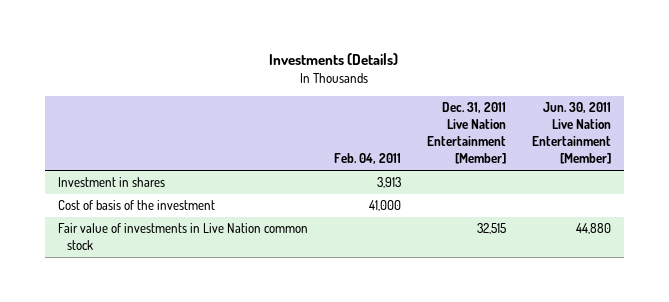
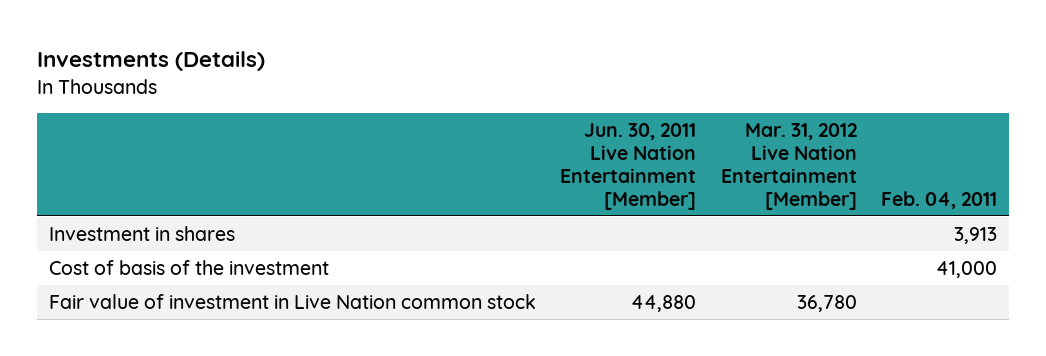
[426,102,506,165] Dec. 31, 2011 Live Nation Entertainment [Member] -> none
none -> [720,123,857,210] Mar. 31, 2012 Live Nation Entertainment [Member]
[57,223,308,251] Fair value of investments in Live Nation common stock -> [49,293,537,309] Fair value of investment in Live Nation common stock

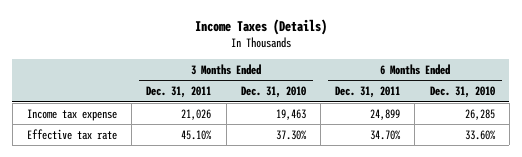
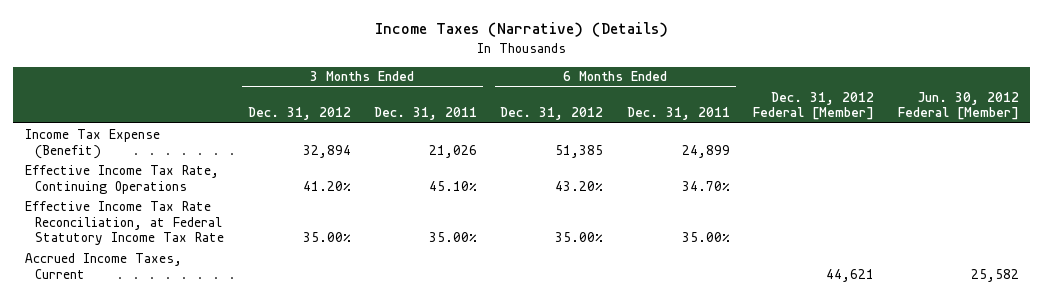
[194,19,327,36] Income Taxes (Details) -> [374,22,668,38] Income Taxes (Narrative) (Details)
[240,86,306,99] Dec. 31, 2010 -> none
[429,86,495,99] Dec. 31, 2010 -> none
none -> [247,107,351,121] Dec. 31, 2012
none -> [500,107,604,121] Dec. 31, 2012
none -> [753,91,875,121] Dec. 31, 2012 Federal [Member]
none -> [897,91,1019,121] Jun. 30, 2012 Federal [Member]
[27,108,118,121] Income tax expense -> [24,128,160,159] Income Tax Expense (Benefit)
[27,128,118,140] Effective tax rate -> [24,164,219,194] Effective Income Tax Rate, Continuing Operations
none -> [24,200,225,246] Effective Income Tax Rate Reconciliation, at Federal Statutory Income Tax Rate
none -> [24,252,182,279] Accrued Income Taxes, Current

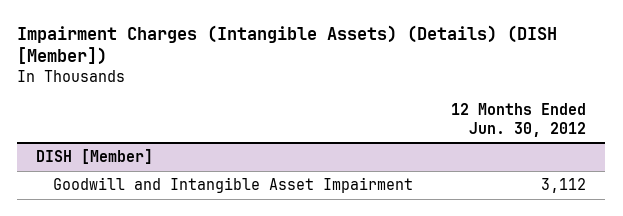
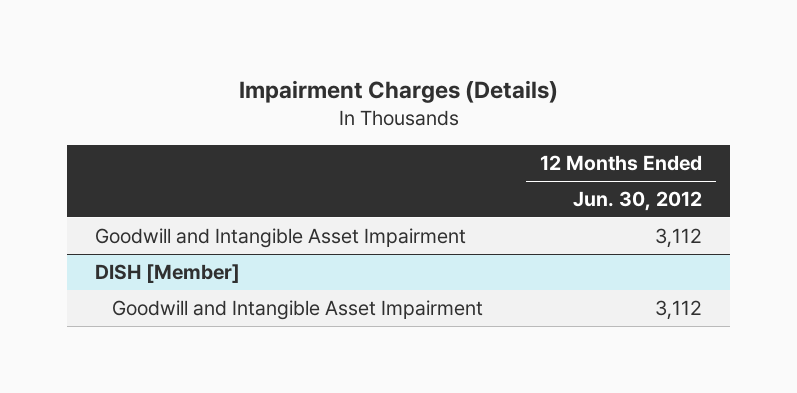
[17,24,558,66] Impairment Charges (Intangible Assets) (Details) (DISH [Member]) -> [238,80,558,104] Impairment Charges (Details)
none -> [95,228,467,249] Goodwill and Intangible Asset Impairment

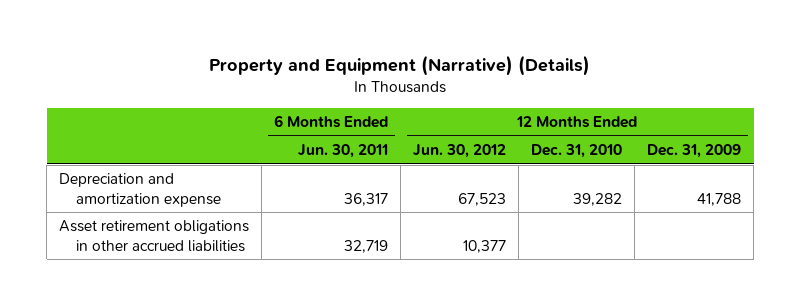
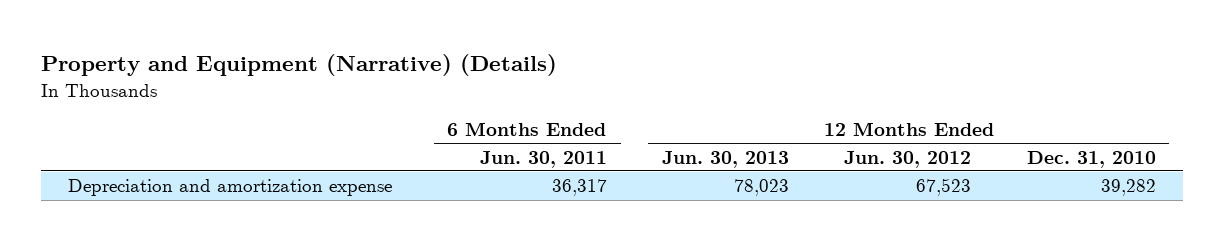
[647,144,742,159] Dec. 31, 2009 -> none
none -> [661,150,789,168] Jun. 30, 2013
[59,220,250,252] Asset retirement obligations in other accrued liabilities -> none

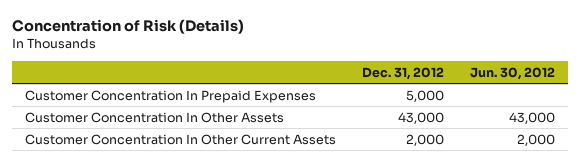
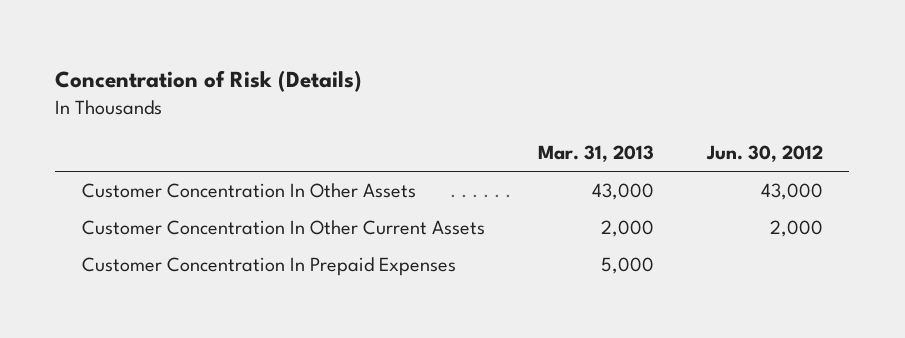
[361,66,444,80] Dec. 31, 2012 -> none
none -> [537,144,654,162] Mar. 31, 2013
[24,89,316,103] Customer Concentration In Prepaid Expenses -> [81,257,456,277] Customer Concentration In Prepaid Expenses

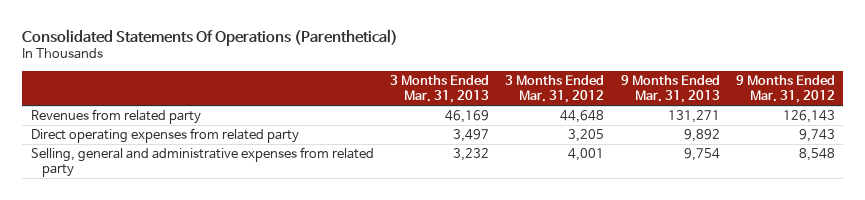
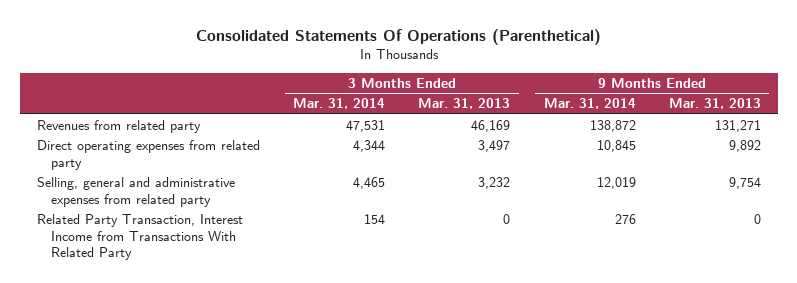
[505,74,605,103] 3 Months Ended Mar. 31, 2012 -> none
[735,74,835,103] 9 Months Ended Mar. 31, 2012 -> none
none -> [292,98,385,110] Mar. 31, 2014
none -> [543,98,636,110] Mar. 31, 2014
none -> [36,213,243,261] Related Party Transaction, Interest Income from Transactions With Related Party

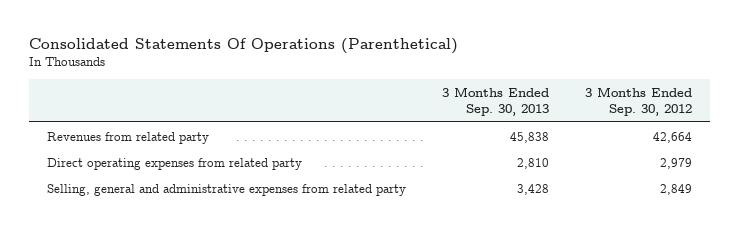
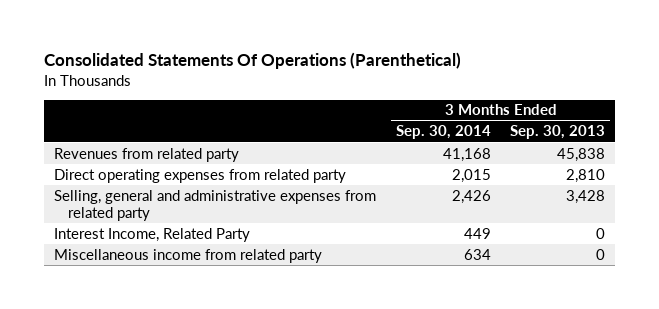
[585,86,693,117] 3 Months Ended Sep. 30, 2012 -> none
none -> [395,125,491,140] Sep. 30, 2014
none -> [53,227,250,242] Interest Income, Related Party
none -> [53,248,322,263] Miscellaneous income from related party

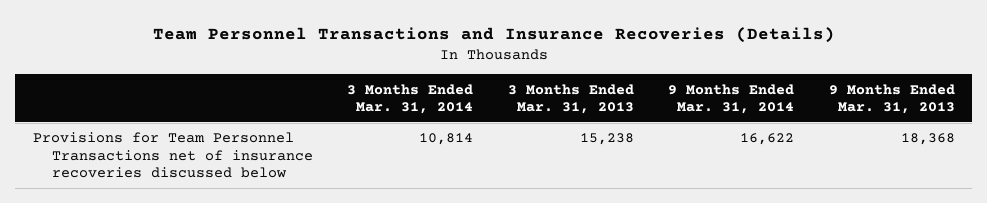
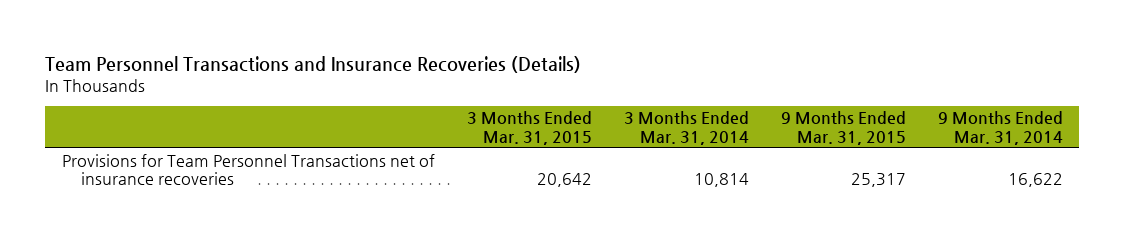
[507,83,634,115] 3 Months Ended Mar. 31, 2013 -> none
[828,83,955,115] 9 Months Ended Mar. 31, 2013 -> none
none -> [466,111,592,145] 3 Months Ended Mar. 31, 2015
none -> [780,111,906,145] 9 Months Ended Mar. 31, 2015
[32,132,313,179] Provisions for Team Personnel Transactions net of insurance recoveries discussed below -> [61,153,435,186] Provisions for Team Personnel Transactions net of insurance recoveries

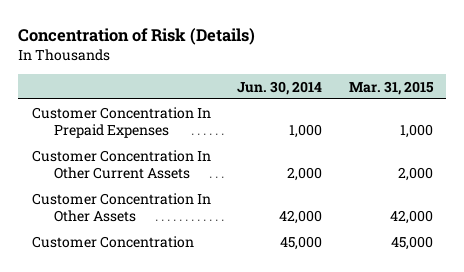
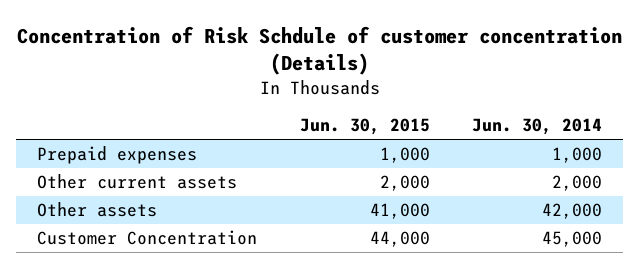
[18,27,256,45] Concentration of Risk (Details) -> [16,26,622,76] Concentration of Risk Schdule of customer concentration (Details)
[348,80,434,95] Mar. 31, 2015 -> none
none -> [299,118,430,136] Jun. 30, 2015
[31,106,211,139] Customer Concentration In Prepaid Expenses -> [37,146,198,165] Prepaid expenses
[31,149,211,180] Customer Concentration In Other Current Assets -> [37,174,238,190] Other current assets
[31,192,211,223] Customer Concentration In Other Assets -> [37,202,158,218] Other assets

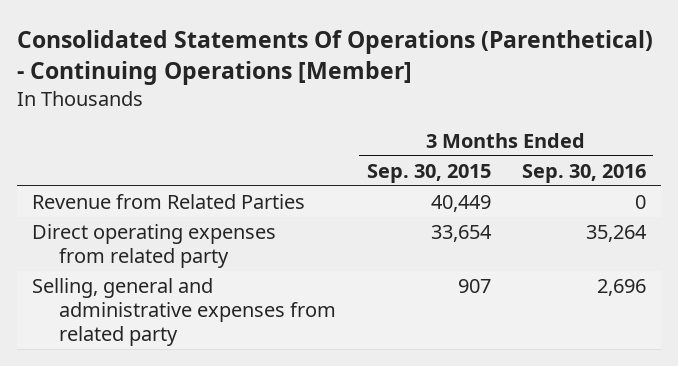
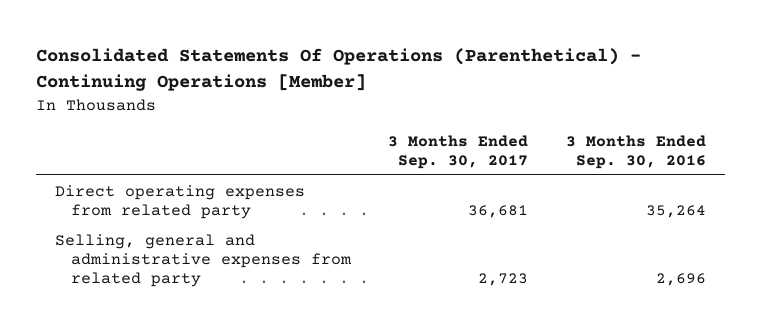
[366,164,491,184] Sep. 30, 2015 -> none
none -> [388,134,529,169] 3 Months Ended Sep. 30, 2017
[32,194,306,210] Revenue from Related Parties -> none

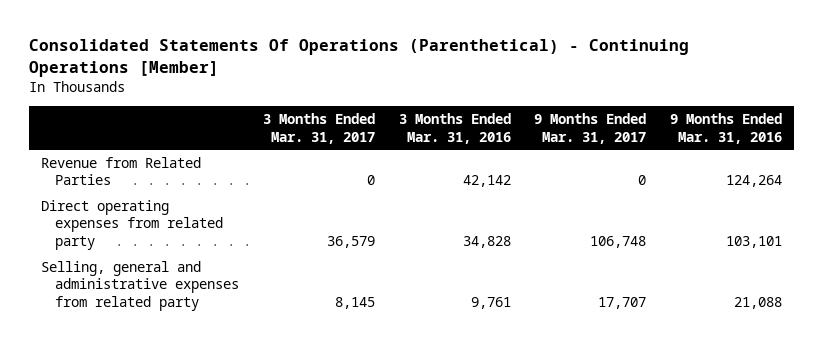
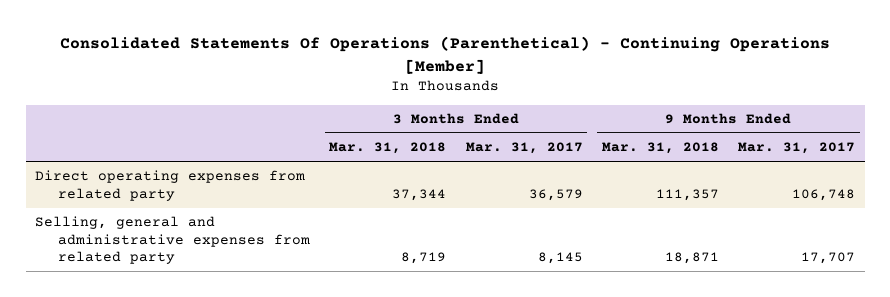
[398,113,511,144] 3 Months Ended Mar. 31, 2016 -> none
[669,113,782,144] 9 Months Ended Mar. 31, 2016 -> none
none -> [329,142,447,155] Mar. 31, 2018
none -> [601,142,719,155] Mar. 31, 2018
[41,156,202,186] Revenue from Related Parties -> none

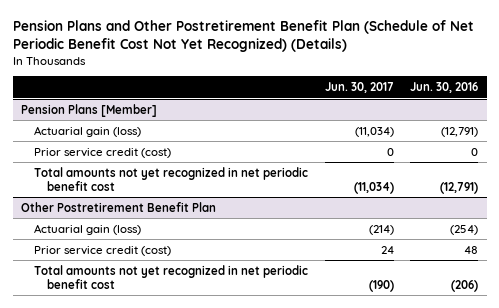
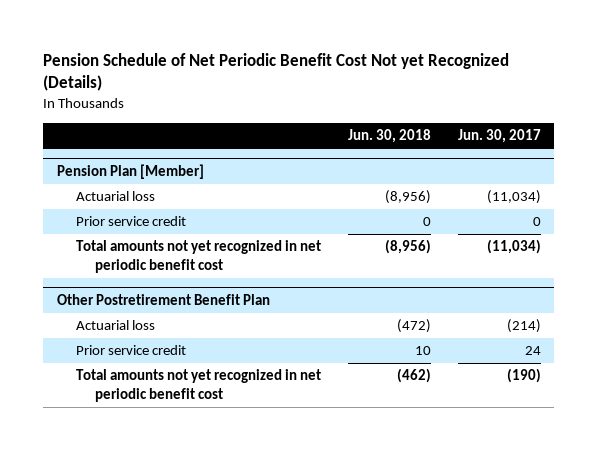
[12,19,474,52] Pension Plans and Other Postretirement Benefit Plan (Schedule of Net Periodic Benefit Cost Not Yet Recognized) (Details) -> [43,52,510,92] Pension Schedule of Net Periodic Benefit Cost Not yet Recognized (Details)
[410,82,479,94] Jun. 30, 2016 -> none
none -> [347,129,431,144] Jun. 30, 2018
[21,103,158,117] Pension Plans [Member] -> [56,163,204,179] Pension Plan [Member]
[33,125,141,137] Actuarial gain (loss) -> [75,191,155,202] Actuarial loss
[33,147,171,158] Prior service credit (cost) -> [75,216,186,227] Prior service credit
[33,223,141,235] Actuarial gain (loss) -> [75,320,155,331] Actuarial loss
[33,245,171,256] Prior service credit (cost) -> [75,345,186,356] Prior service credit

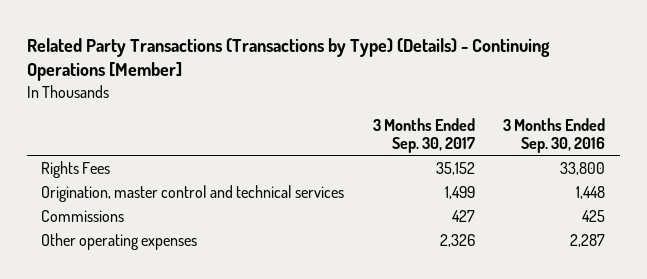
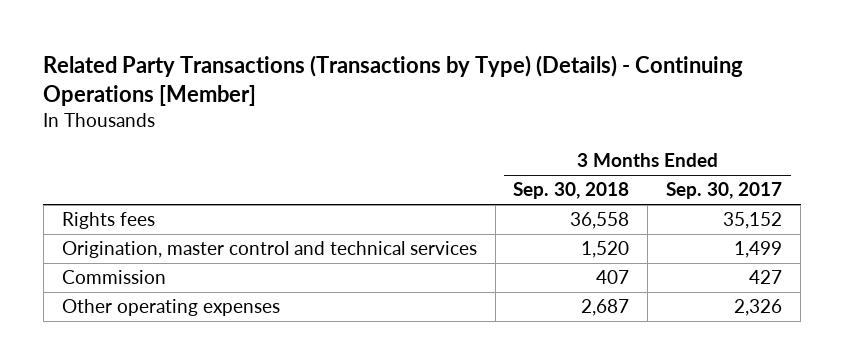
[503,117,606,154] 3 Months Ended Sep. 30, 2016 -> none
none -> [513,182,630,200] Sep. 30, 2018
[41,160,111,178] Rights Fees -> [61,212,155,230] Rights fees
[41,209,125,222] Commissions -> [61,270,166,285] Commission

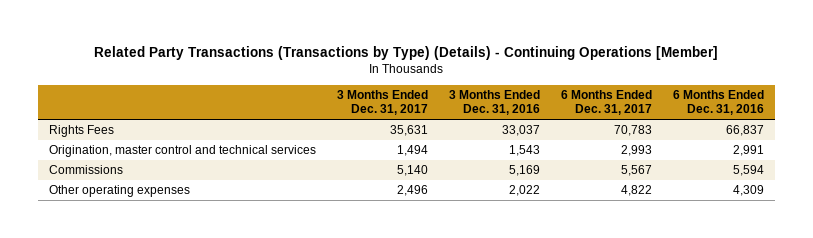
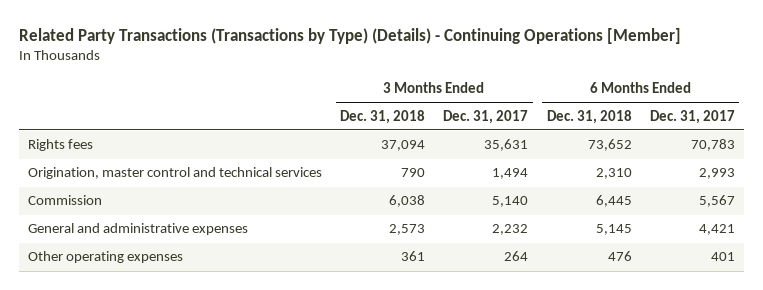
[448,89,540,116] 3 Months Ended Dec. 31, 2016 -> none
[672,89,764,116] 6 Months Ended Dec. 31, 2016 -> none
none -> [340,109,426,124] Dec. 31, 2018
none -> [546,109,632,124] Dec. 31, 2018
[48,125,114,138] Rights Fees -> [27,139,93,152] Rights fees
[48,165,123,175] Commissions -> [27,195,102,206] Commission
none -> [27,223,248,236] General and administrative expenses
[396,185,428,197] 2,496 -> [504,251,529,262] 264
[620,185,652,197] 4,822 -> [710,252,735,262] 401

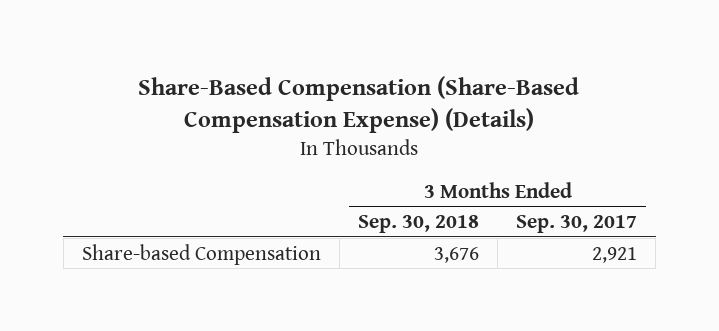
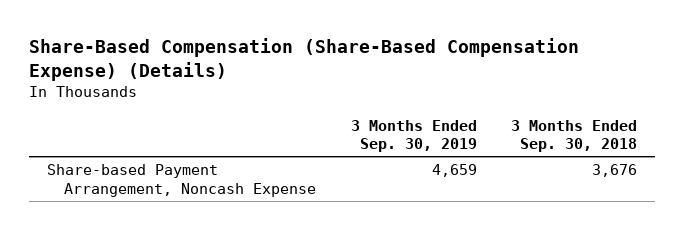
[516,215,638,234] Sep. 30, 2017 -> none
none -> [350,119,477,153] 3 Months Ended Sep. 30, 2019
[81,243,321,265] Share-based Compensation -> [46,164,316,197] Share-based Payment Arrangement, Noncash Expense

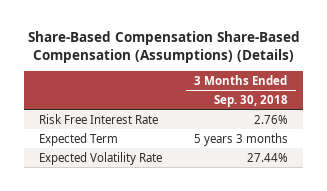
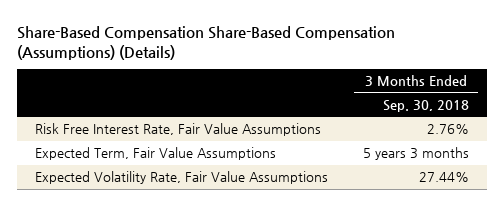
[39,113,159,124] Risk Free Interest Rate -> [34,123,321,137] Risk Free Interest Rate, Fair Value Assumptions
[39,132,119,146] Expected Term -> [34,147,276,161] Expected Term, Fair Value Assumptions
[39,151,163,165] Expected Volatility Rate -> [34,171,328,185] Expected Volatility Rate, Fair Value Assumptions

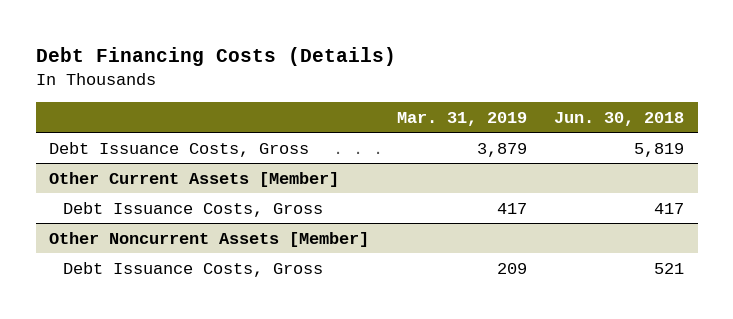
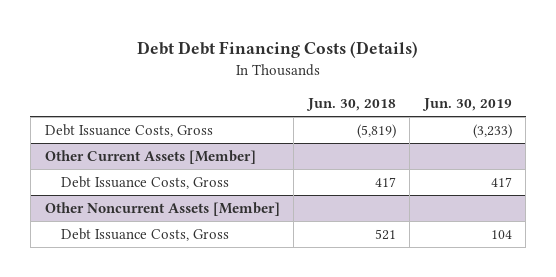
[35,46,396,66] Debt Financing Costs (Details) -> [137,41,419,59] Debt Debt Financing Costs (Details)
[396,111,527,126] Mar. 31, 2019 -> none
none -> [421,97,512,111] Jun. 30, 2019
[634,142,685,157] 5,819 -> [356,124,396,140] (5,819)

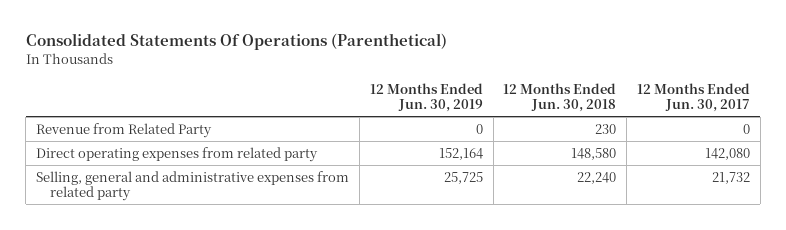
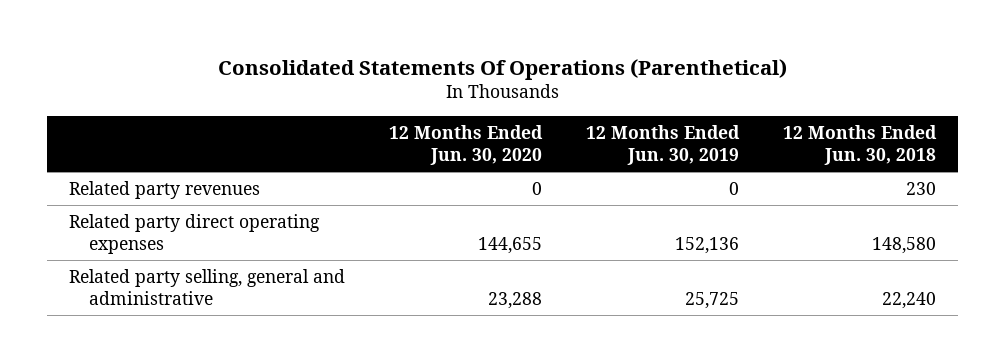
[637,82,751,113] 12 Months Ended Jun. 30, 2017 -> none
none -> [389,124,544,166] 12 Months Ended Jun. 30, 2020
[36,122,213,138] Revenue from Related Party -> [69,180,261,199] Related party revenues
[36,146,319,162] Direct operating expenses from related party -> [69,213,321,255] Related party direct operating expenses
[438,147,483,160] 152,164 -> [675,237,740,255] 152,136
[36,170,350,202] Selling, general and administrative expenses from related party -> [69,268,346,306] Related party selling, general and administrative

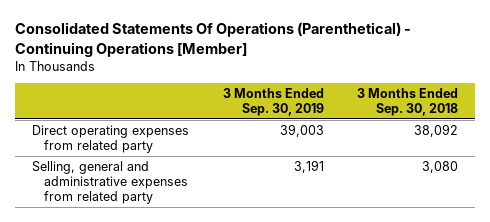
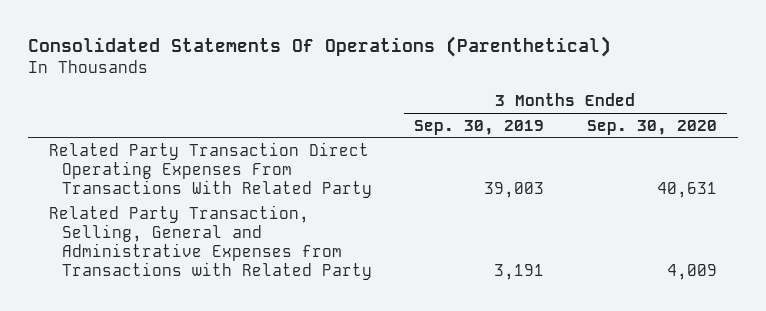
[14,22,411,57] Consolidated Statements Of Operations (Parenthetical) - Continuing Operations [Member] -> [28,36,612,58] Consolidated Statements Of Operations (Parenthetical)
[357,88,459,117] 3 Months Ended Sep. 30, 2018 -> none
none -> [586,119,717,135] Sep. 30, 2020
[31,124,189,153] Direct operating expenses from related party -> [49,141,373,198] Related Party Transaction Direct Operating Expenses From Transactions With Related Party
[31,160,188,204] Selling, general and administrative expenses from related party -> [49,204,373,281] Related Party Transaction, Selling, General and Administrative Expenses from Transactions with Related Party

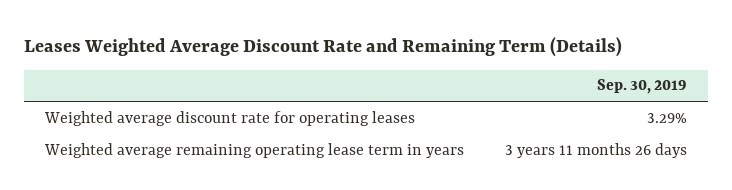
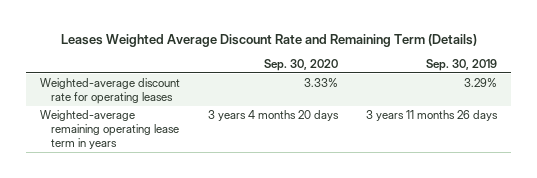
none -> [264,59,339,72] Sep. 30, 2020
[43,110,415,126] Weighted average discount rate for operating leases -> [39,77,180,104] Weighted-average discount rate for operating leases
[43,142,464,158] Weighted average remaining operating lease term in years -> [39,109,179,149] Weighted-average remaining operating lease term in years

